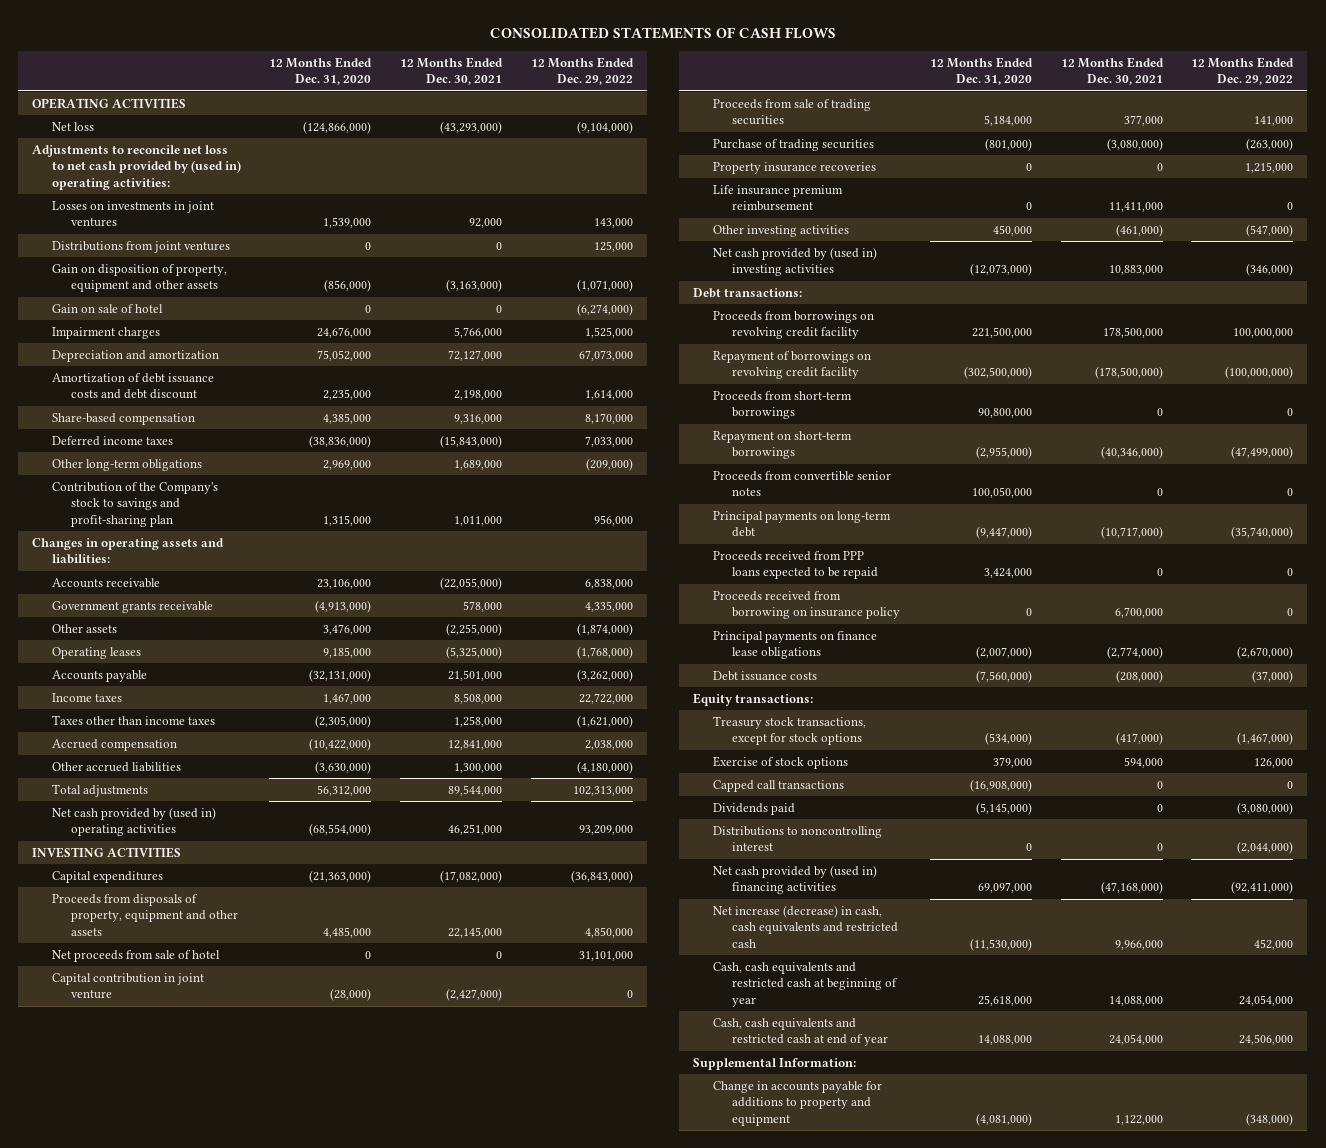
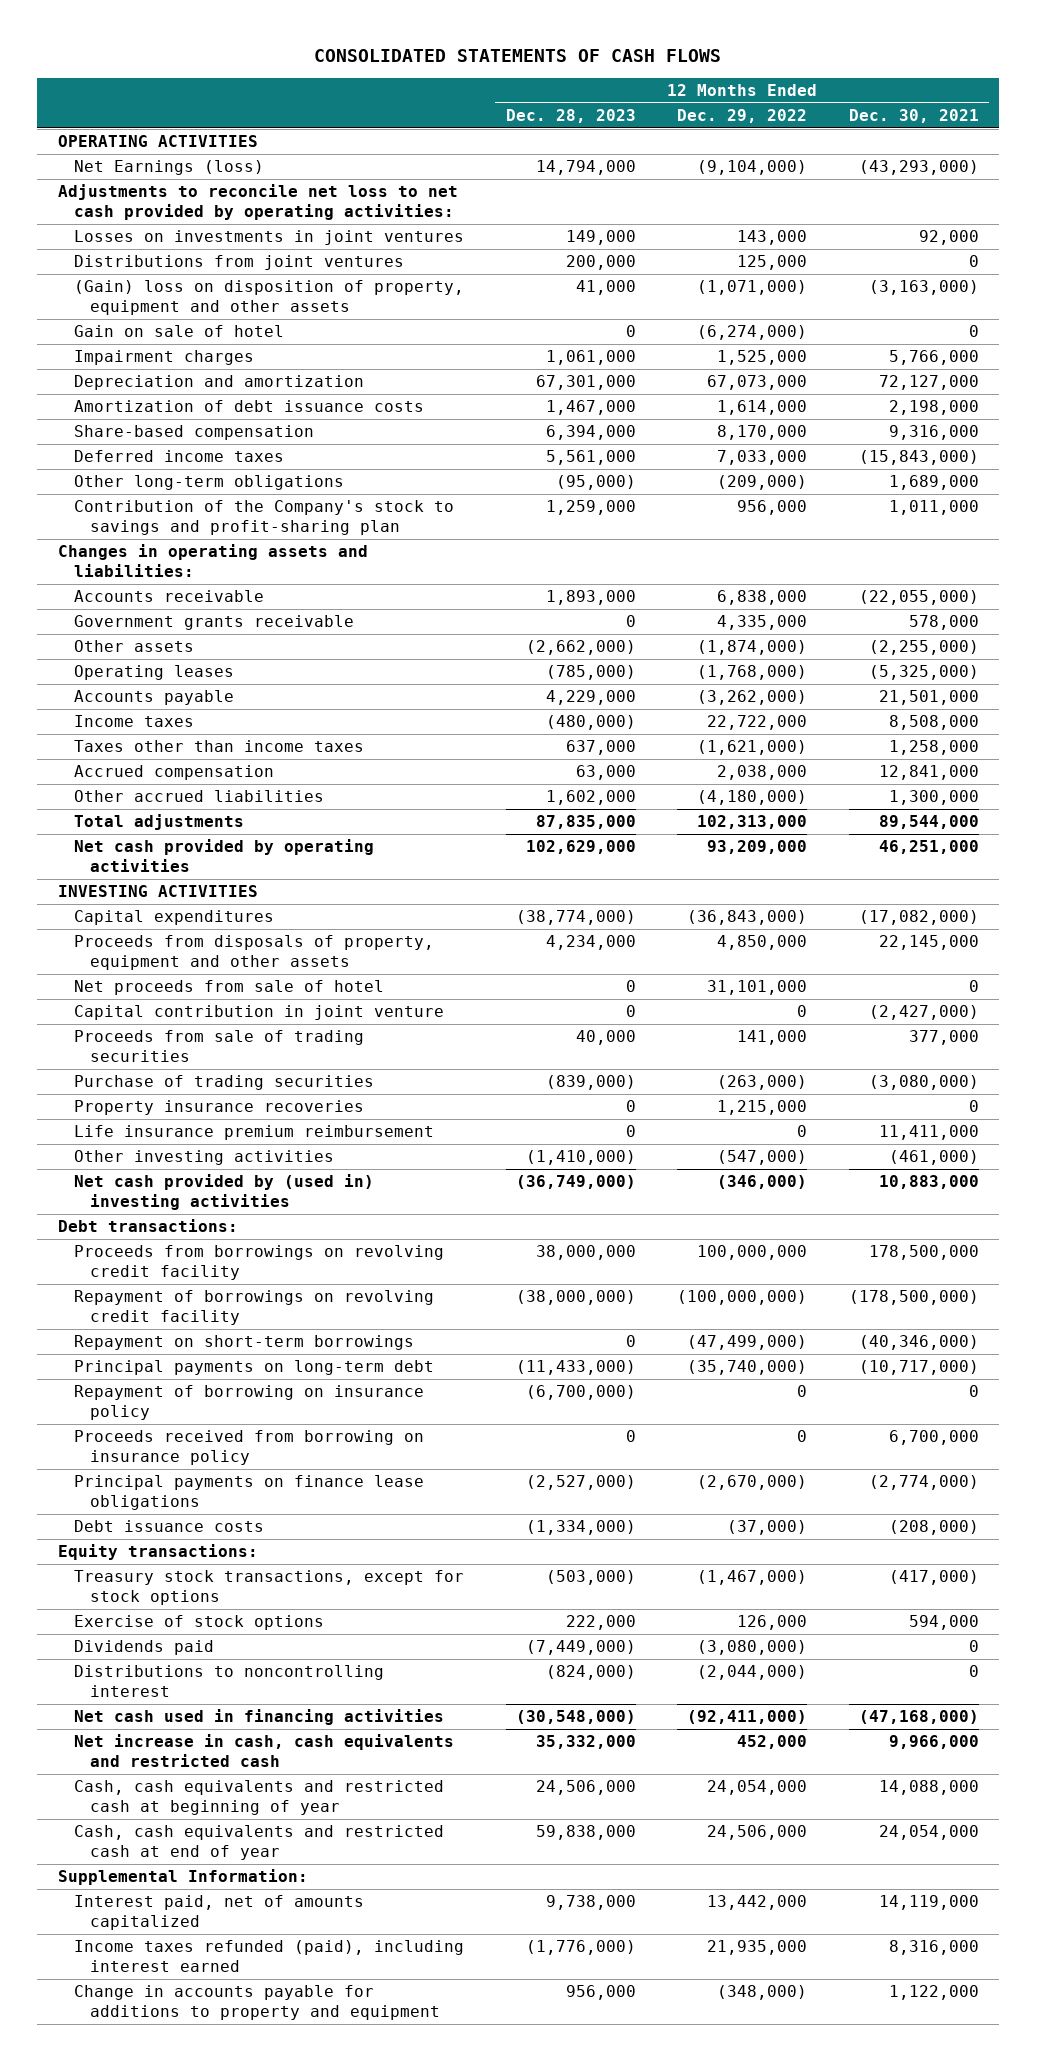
[269,56,373,86] 12 Months Ended Dec. 31, 2020 -> none
none -> [505,108,636,123] Dec. 28, 2023
[51,121,94,131] Net loss -> [74,160,265,176] Net Earnings (loss)
[32,144,241,190] Adjustments to reconcile net loss to net cash provided by (used in) operating activities: -> [58,184,459,221] Adjustments to reconcile net loss to net cash provided by operating activities:
[51,263,227,293] Gain on disposition of property, equipment and other assets -> [74,280,465,316] (Gain) loss on disposition of property, equipment and other assets
[51,372,214,400] Amortization of debt issuance costs and debt discount -> [74,400,425,413] Amortization of debt issuance costs
[51,806,216,837] Net cash provided by (used in) operating activities -> [74,839,375,873] Net cash provided by operating activities
[712,390,852,420] Proceeds from short-term borrowings -> none
[712,470,891,497] Proceeds from convertible senior notes -> none
[712,550,879,580] Proceeds received from PPP loans expected to be repaid -> none
none -> [74,1385,425,1421] Repayment of borrowing on insurance policy
[712,779,844,792] Capped call transactions -> none
[712,864,877,895] Net cash provided by (used in) financing activities -> [74,1709,445,1726] Net cash used in financing activities
[712,904,899,948] Net increase (decrease) in cash, cash equivalents and restricted cash -> [74,1734,455,1768] Net increase in cash, cash equivalents and restricted cash
none -> [74,1895,365,1931] Interest paid, net of amounts capitalized
none -> [74,1940,465,1973] Income taxes refunded (paid), including interest earned

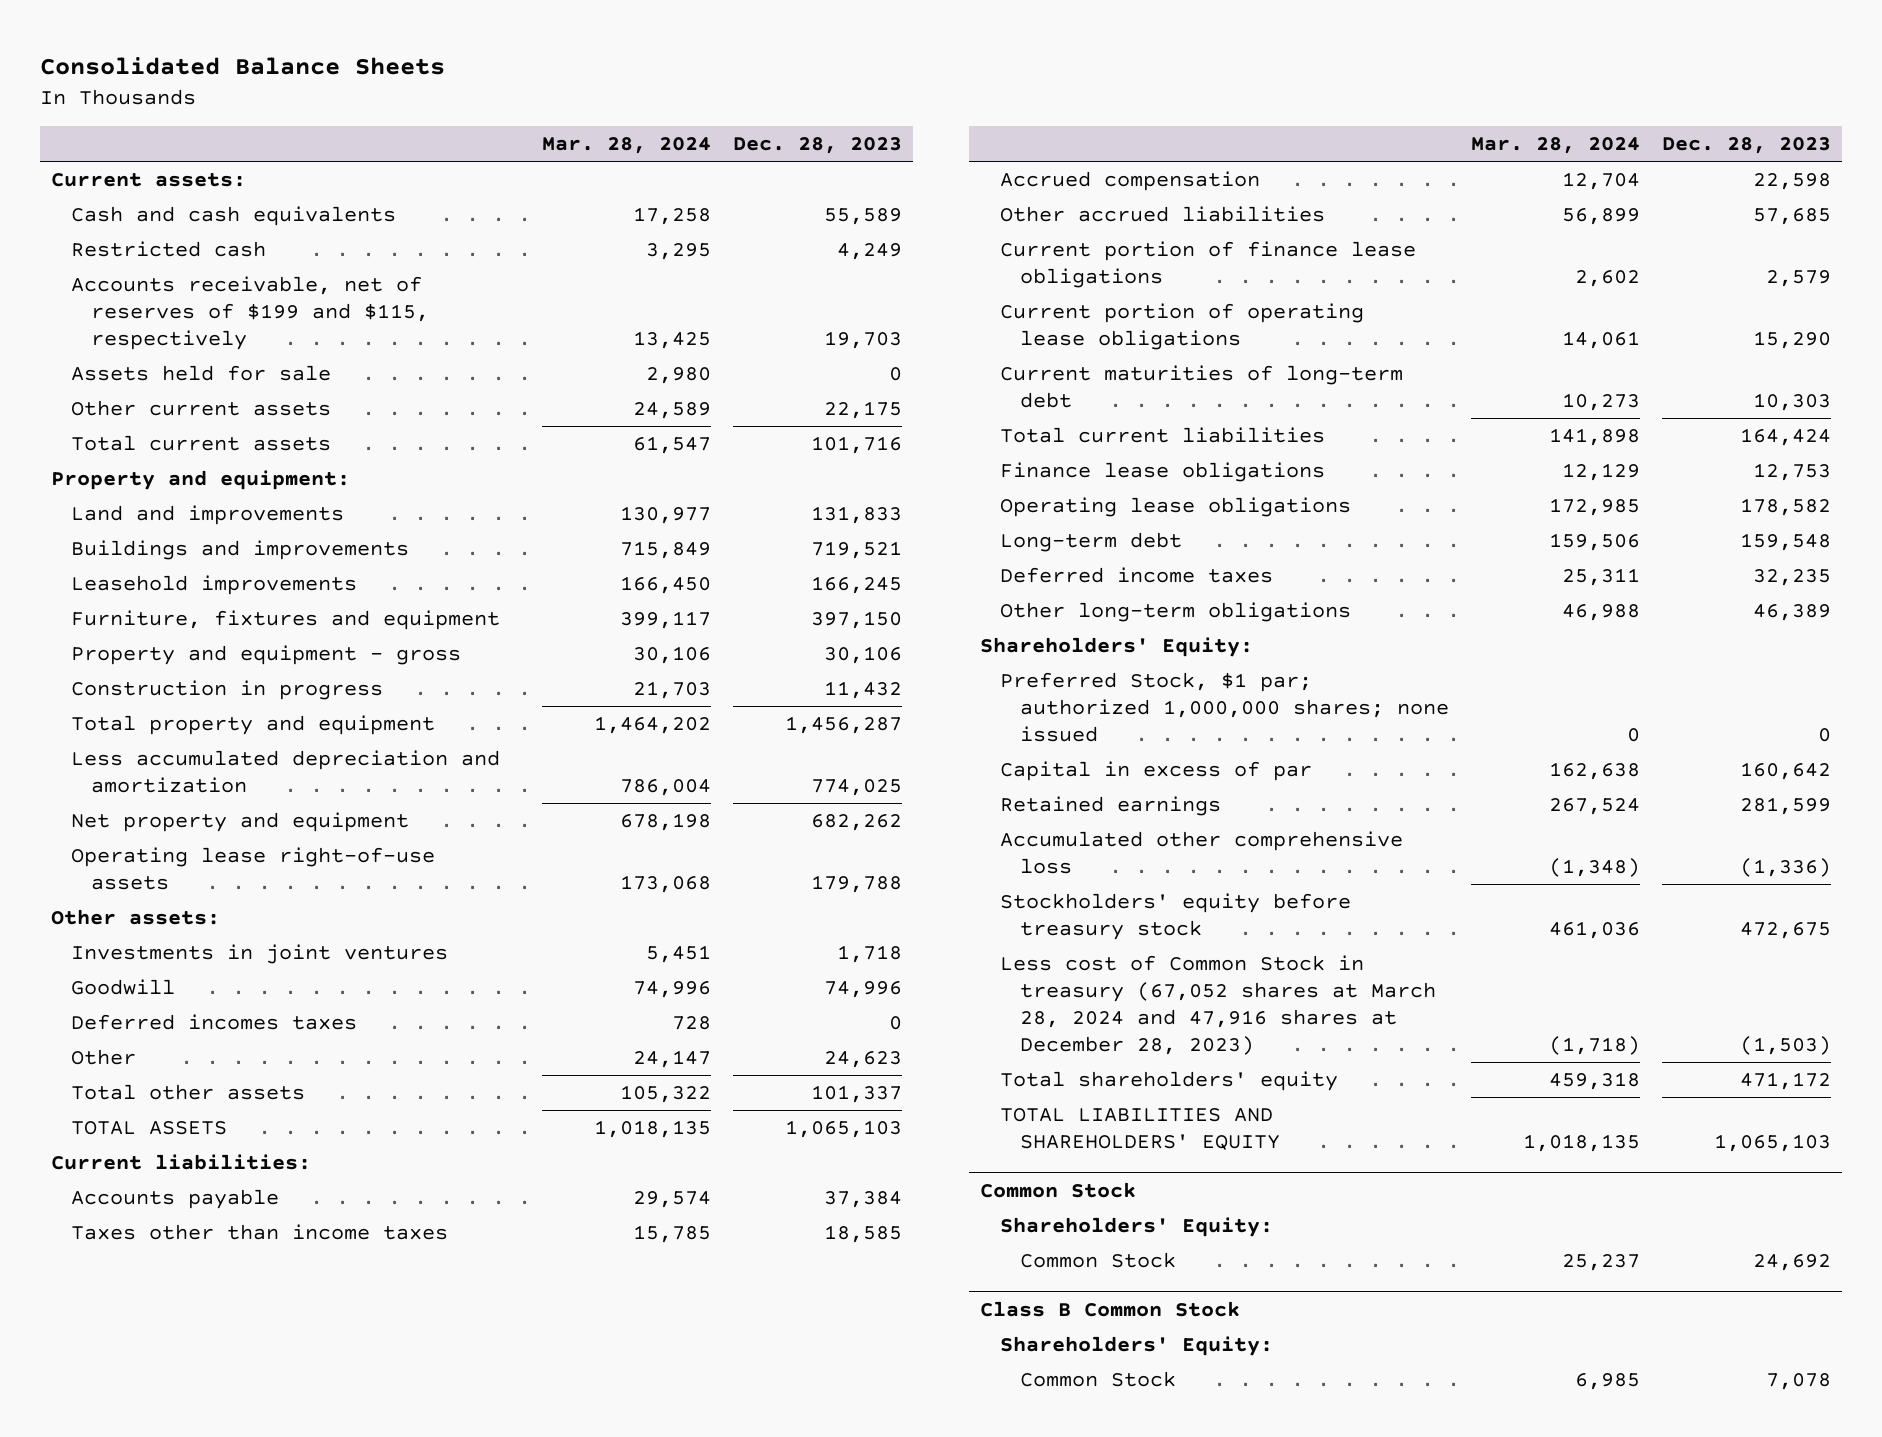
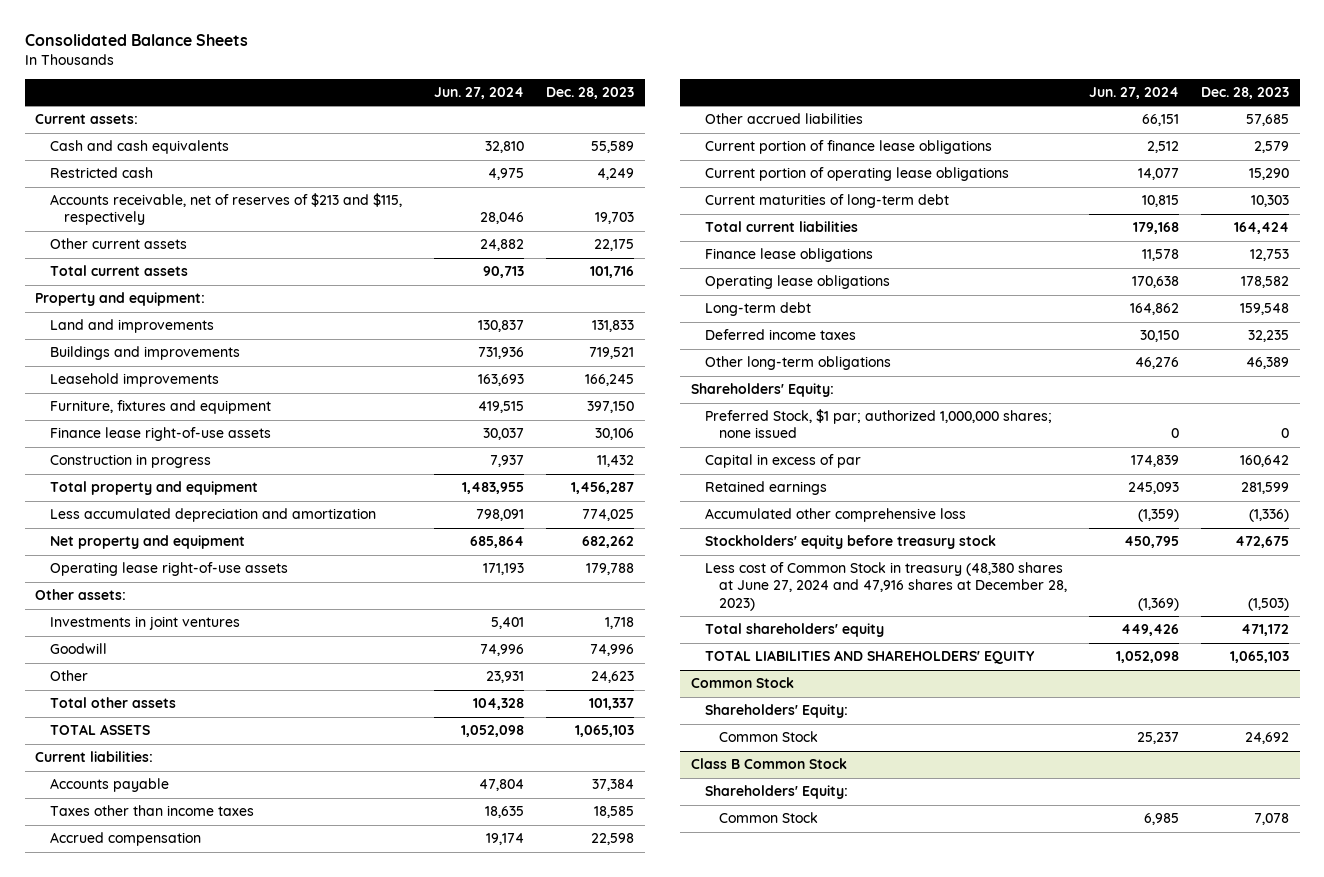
[541,137,711,155] Mar. 28, 2024 -> none
none -> [434,87,525,100] Jun. 27, 2024
[70,365,331,382] Assets held for sale -> none
[70,276,429,351] Accounts receivable, net of reserves of $199 and $115, respectively -> [49,193,402,226] Accounts receivable, net of reserves of $213 and $115, respectively
[70,645,461,666] Property and equipment - gross -> [49,427,271,442] Finance lease right-of-use assets
[70,1014,357,1031] Deferred incomes taxes -> none
[999,955,1436,1056] Less cost of Common Stock in treasury (67,052 shares at March 28, 2024 and 47,916 shares at December 28, 2023) -> [704,562,1068,611] Less cost of Common Stock in treasury (48,380 shares at June 27, 2024 and 47,916 shares at December 28, 2023)

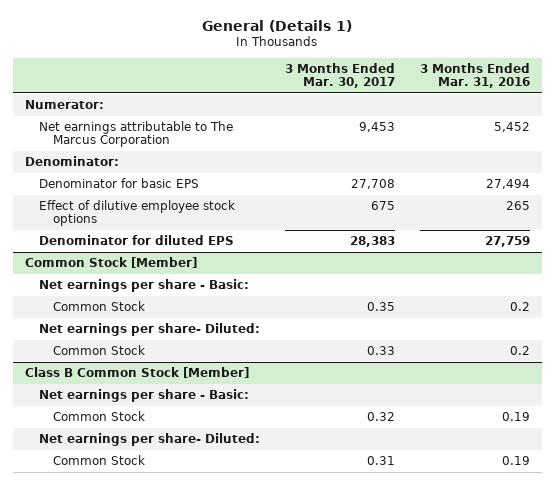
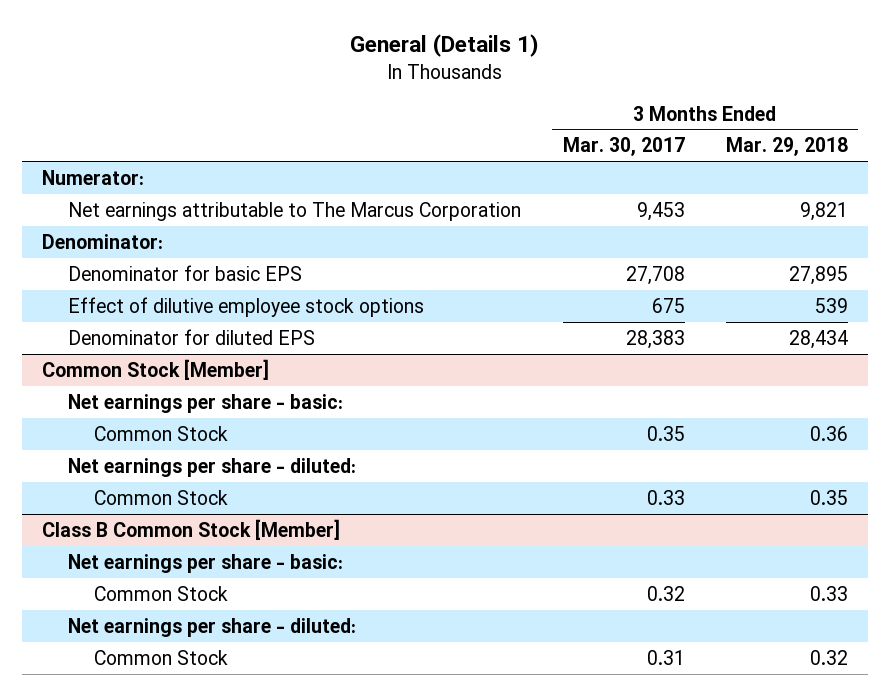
[419,62,530,89] 3 Months Ended Mar. 31, 2016 -> none
none -> [725,137,848,157] Mar. 29, 2018
[39,279,250,293] Net earnings per share - Basic: -> [68,393,344,413] Net earnings per share - basic:
[39,323,261,337] Net earnings per share- Diluted: -> [68,457,357,477] Net earnings per share - diluted:
[39,389,250,403] Net earnings per share - Basic: -> [68,553,344,573] Net earnings per share - basic:
[39,433,261,447] Net earnings per share- Diluted: -> [68,617,357,637] Net earnings per share - diluted:

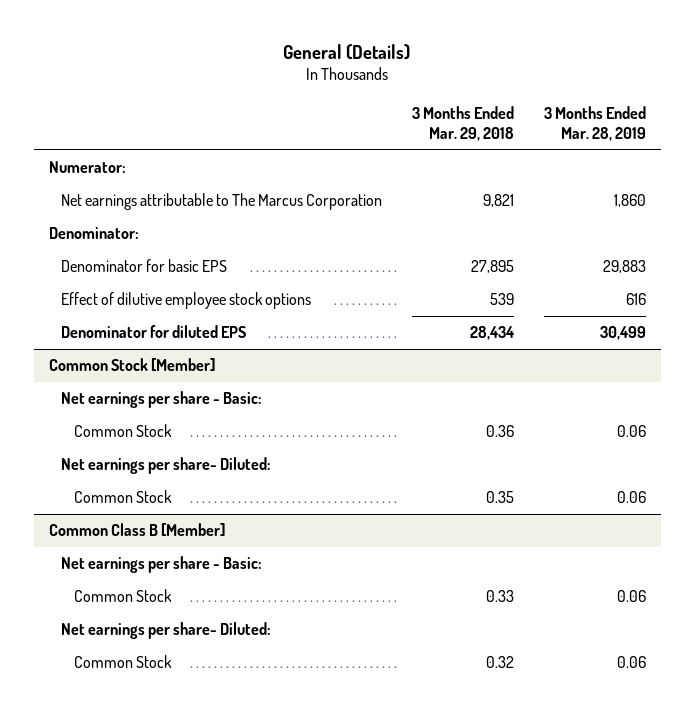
[350,34,540,58] General (Details 1) -> [283,43,411,60] General (Details)
[562,137,685,157] Mar. 30, 2017 -> none
none -> [543,105,646,142] 3 Months Ended Mar. 28, 2019
[68,393,344,413] Net earnings per share - basic: -> [61,391,263,409] Net earnings per share - Basic:
[68,457,357,477] Net earnings per share - diluted: -> [61,457,272,475] Net earnings per share- Diluted:
[42,518,341,540] Class B Common Stock [Member] -> [48,523,225,537] Common Class B [Member]
[68,553,344,573] Net earnings per share - basic: -> [61,556,263,574] Net earnings per share - Basic:
[68,617,357,637] Net earnings per share - diluted: -> [61,622,272,640] Net earnings per share- Diluted:

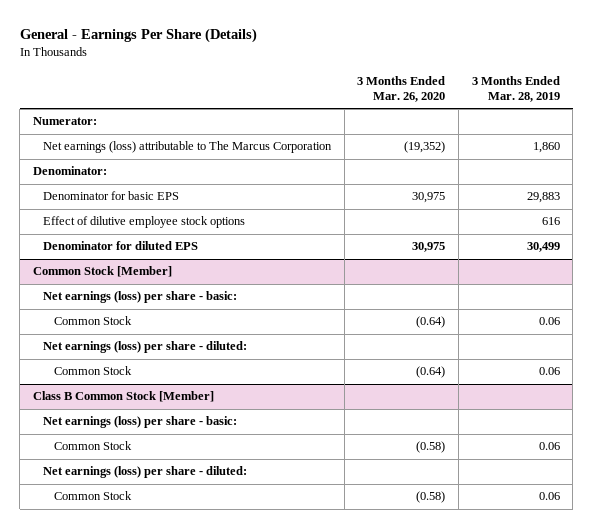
[283,43,411,60] General (Details) -> [19,28,257,44] General - Earnings Per Share (Details)
[412,105,515,142] 3 Months Ended Mar. 29, 2018 -> none
none -> [357,75,446,103] 3 Months Ended Mar. 26, 2020
[61,193,383,211] Net earnings attributable to The Marcus Corporation -> [43,141,333,154] Net earnings (loss) attributable to The Marcus Corporation
[61,391,263,409] Net earnings per share - Basic: -> [43,291,238,304] Net earnings (loss) per share - basic:
[61,457,272,475] Net earnings per share- Diluted: -> [43,341,248,354] Net earnings (loss) per share - diluted:
[48,523,225,537] Common Class B [Member] -> [32,391,214,403] Class B Common Stock [Member]
[61,556,263,574] Net earnings per share - Basic: -> [43,416,238,429] Net earnings (loss) per share - basic:
[61,622,272,640] Net earnings per share- Diluted: -> [43,466,248,479] Net earnings (loss) per share - diluted:

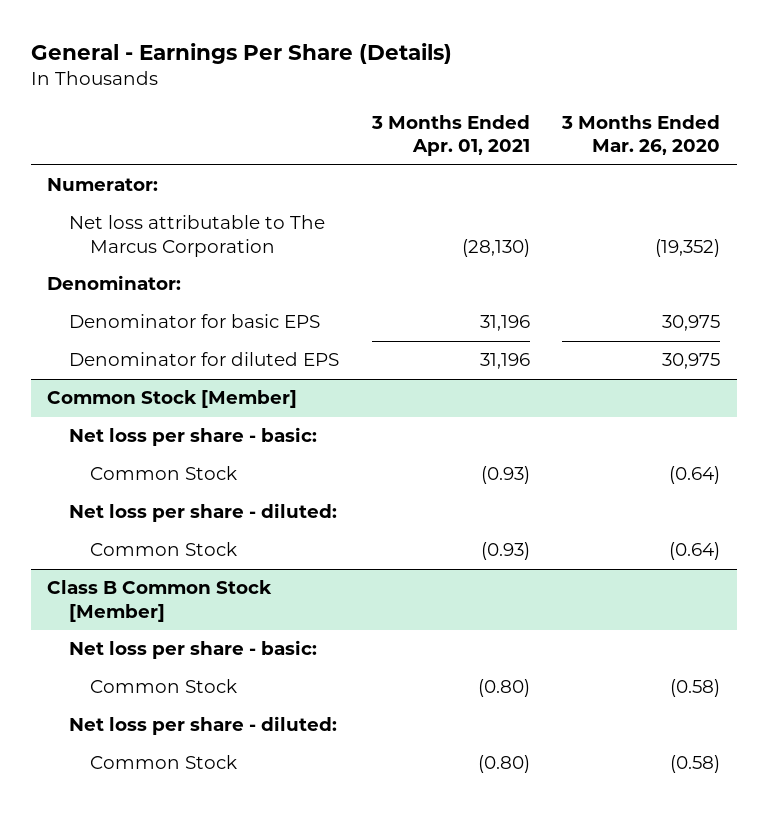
[471,75,560,103] 3 Months Ended Mar. 28, 2019 -> none
none -> [370,115,530,157] 3 Months Ended Apr. 01, 2021
[43,141,333,154] Net earnings (loss) attributable to The Marcus Corporation -> [68,215,325,257] Net loss attributable to The Marcus Corporation
[43,216,246,229] Effect of dilutive employee stock options -> none
[43,291,238,304] Net earnings (loss) per share - basic: -> [68,427,317,447] Net loss per share - basic:
[43,341,248,354] Net earnings (loss) per share - diluted: -> [68,503,337,523] Net loss per share - diluted:
[43,416,238,429] Net earnings (loss) per share - basic: -> [68,640,317,660] Net loss per share - basic:
[43,466,248,479] Net earnings (loss) per share - diluted: -> [68,716,337,736] Net loss per share - diluted:

